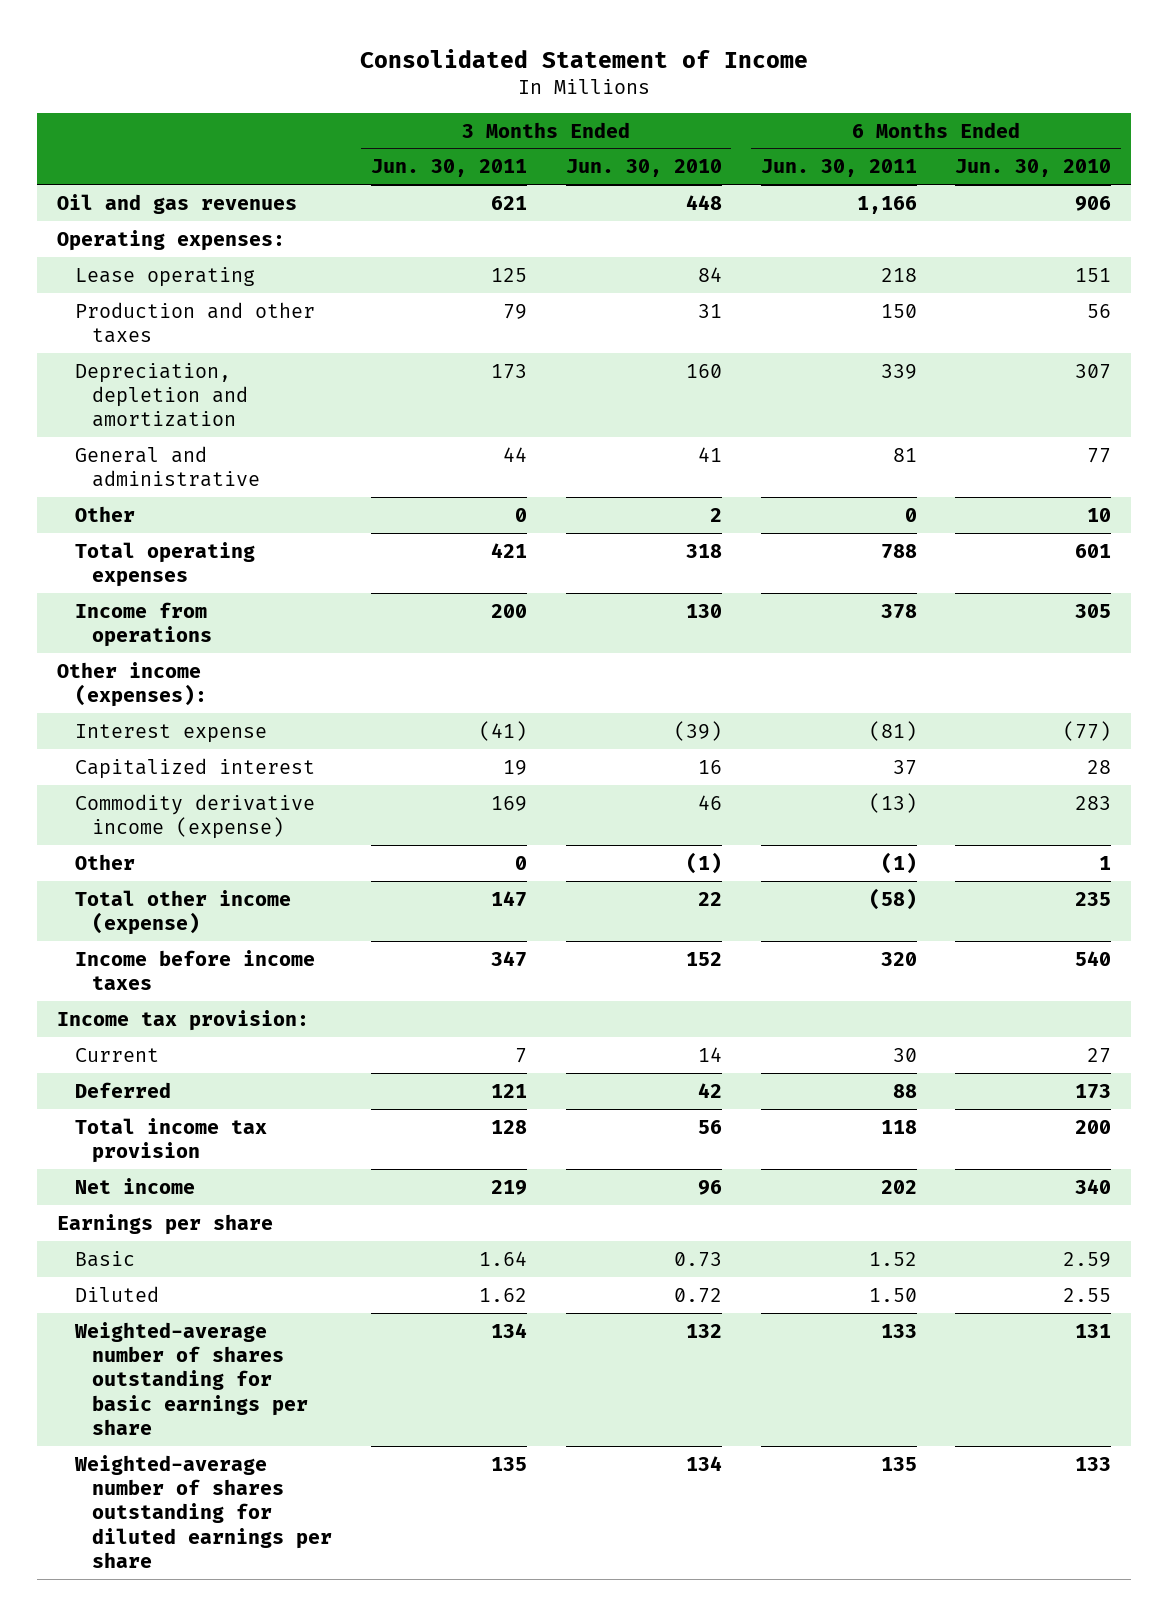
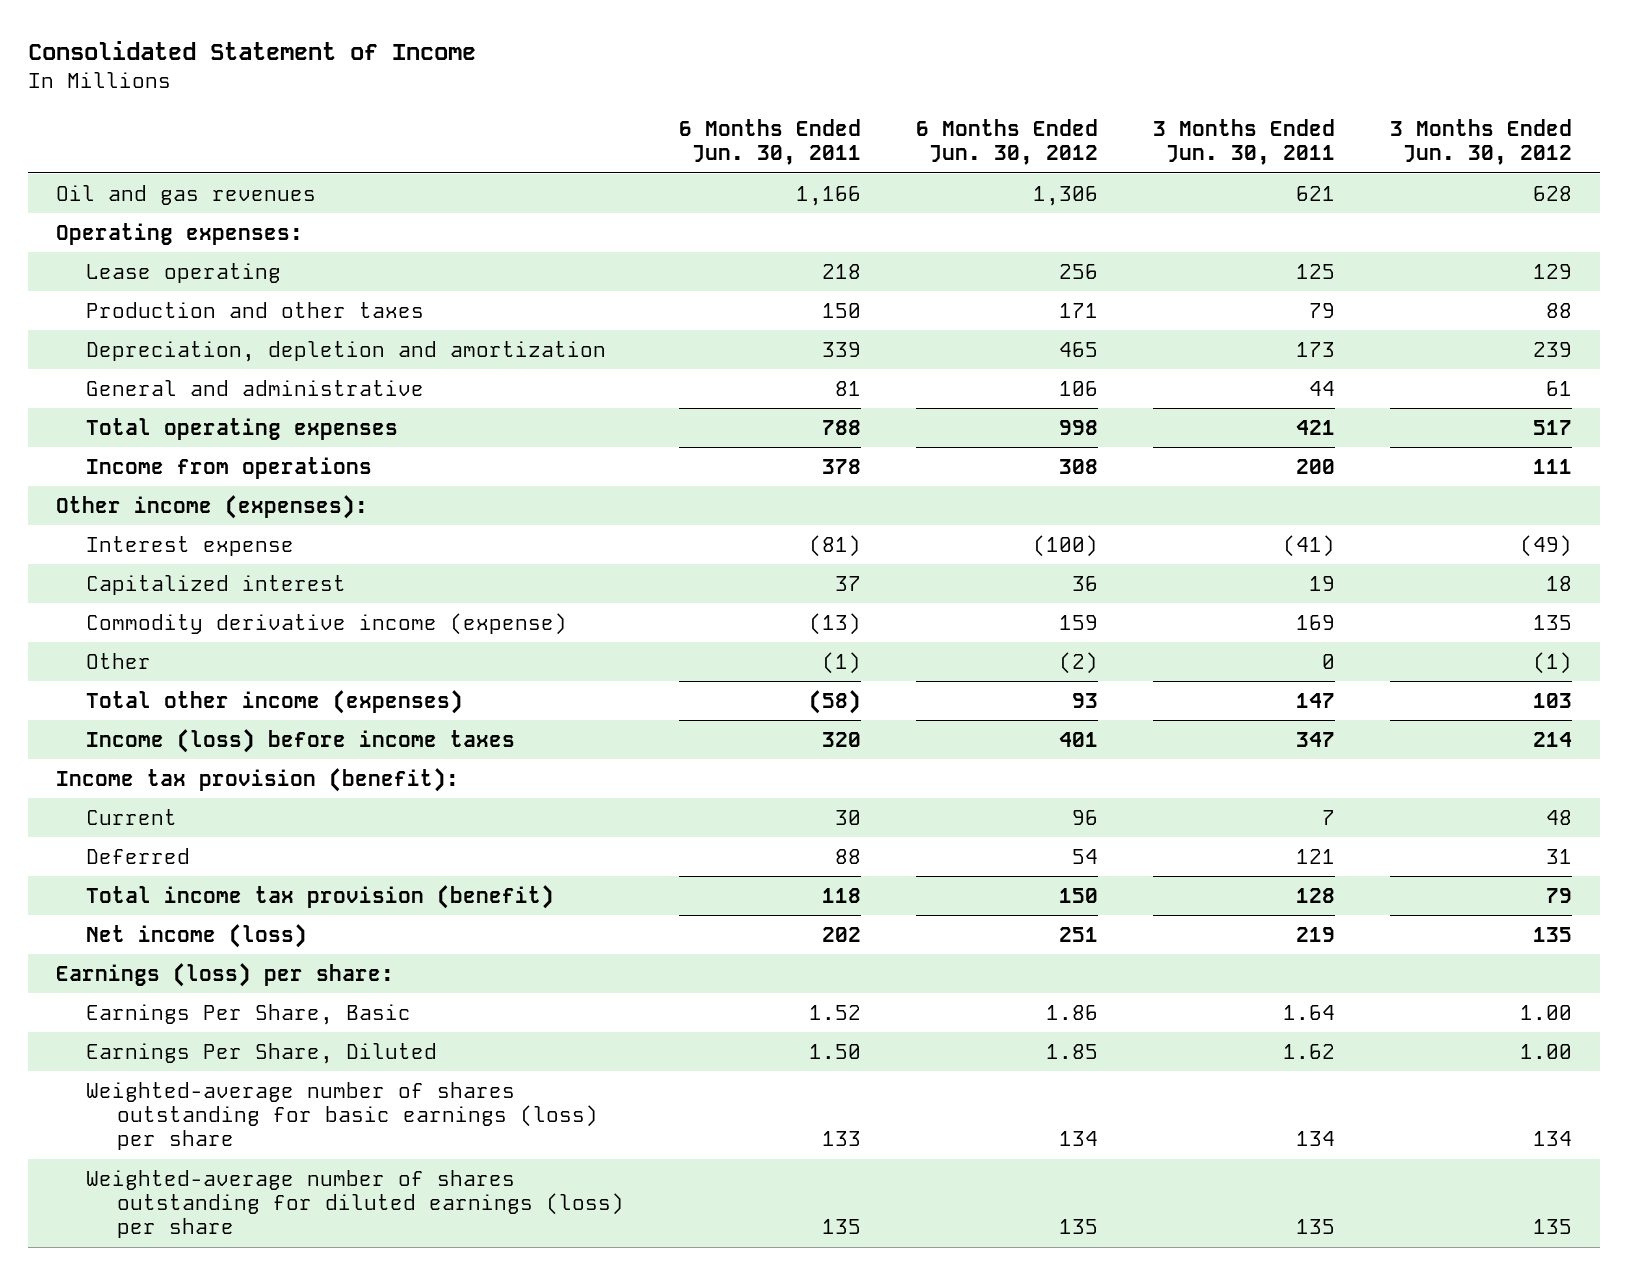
[565,159,722,178] Jun. 30, 2010 -> none
[955,159,1112,178] Jun. 30, 2010 -> none
none -> [915,118,1098,166] 6 Months Ended Jun. 30, 2012
none -> [1390,118,1573,166] 3 Months Ended Jun. 30, 2012
[74,505,135,522] Other -> none
[74,889,291,936] Total other income (expense) -> [86,689,464,714] Total other income (expenses)
[74,949,315,991] Income before income taxes -> [86,728,516,753] Income (loss) before income taxes
[56,1009,309,1031] Income tax provision: -> [55,767,459,792] Income tax provision (benefit):
[74,1117,267,1164] Total income tax provision -> [86,884,555,909] Total income tax provision (benefit)
[74,1177,195,1194] Net income -> [86,923,308,948] Net income (loss)
[56,1213,273,1235] Earnings per share -> [55,962,394,987] Earnings (loss) per share:
[74,1250,135,1267] Basic -> [86,1003,412,1025] Earnings Per Share, Basic
[74,1285,159,1302] Diluted -> [86,1042,438,1064] Earnings Per Share, Diluted
[73,1321,309,1436] Weighted-average number of shares outstanding for basic earnings per share -> [86,1081,598,1151] Weighted-average number of shares outstanding for basic earnings (loss) per share
[73,1454,333,1569] Weighted-average number of shares outstanding for diluted earnings per share -> [86,1169,624,1239] Weighted-average number of shares outstanding for diluted earnings (loss) per share

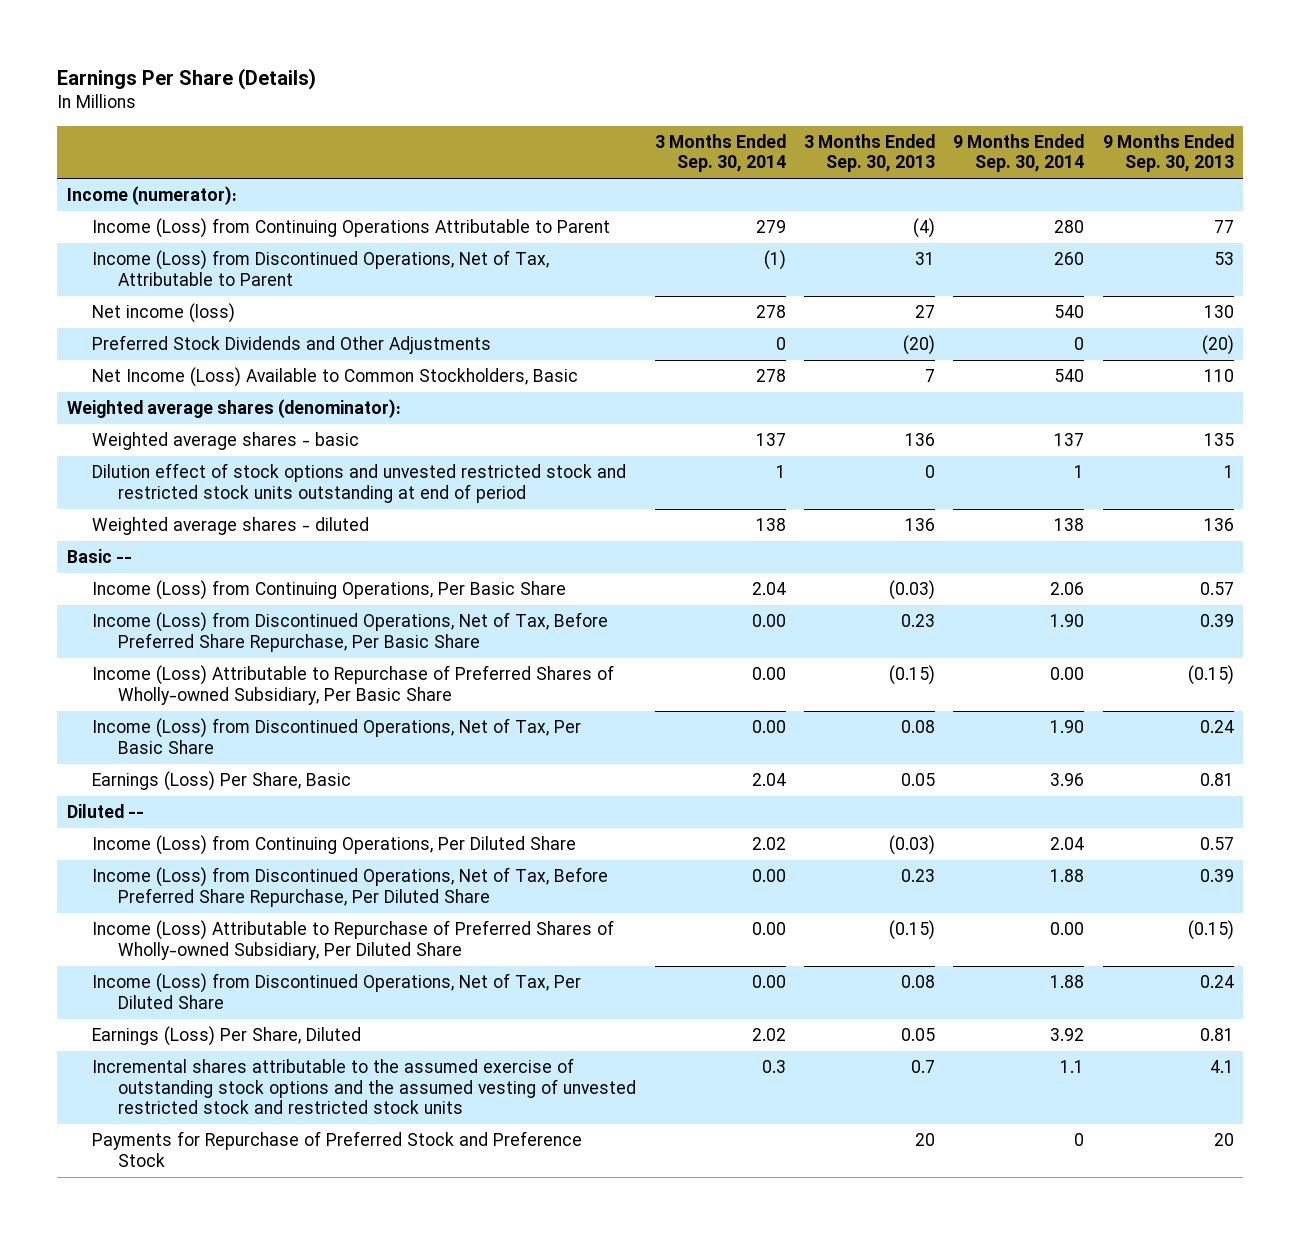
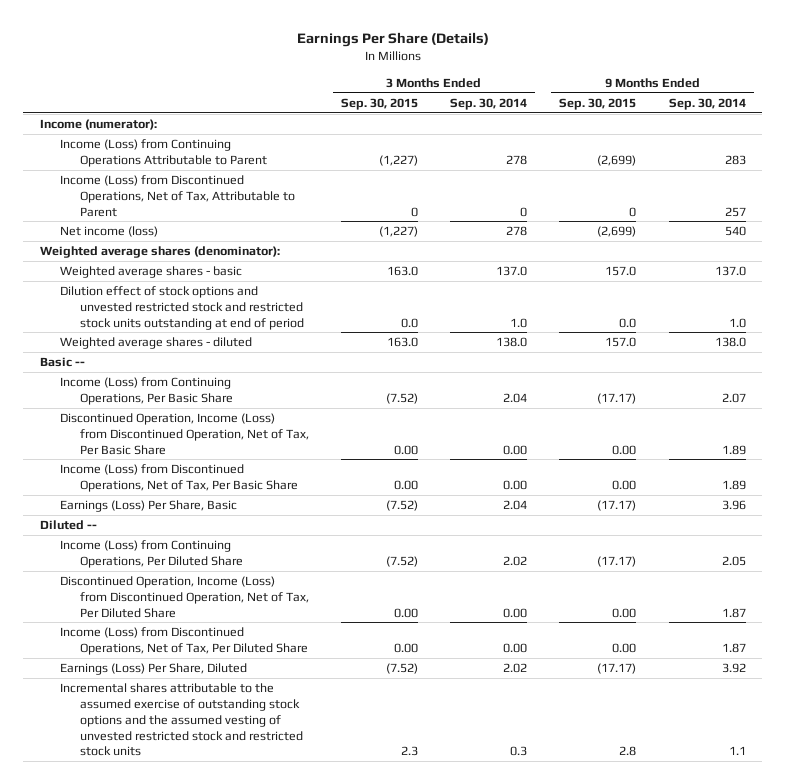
[804,134,936,173] 3 Months Ended Sep. 30, 2013 -> none
[1102,134,1234,173] 9 Months Ended Sep. 30, 2013 -> none
none -> [340,97,418,110] Sep. 30, 2015
none -> [559,97,637,110] Sep. 30, 2015
[755,220,786,234] 279 -> [506,154,528,165] 278
[1054,220,1085,234] 280 -> [724,154,746,165] 283
[763,250,786,271] (1) -> [520,206,528,217] 0
[1054,252,1085,266] 260 -> [724,206,746,217] 257
[92,335,492,355] Preferred Stock Dividends and Other Adjustments -> none
[92,367,579,388] Net Income (Loss) Available to Common Stockholders, Basic -> none
[755,433,786,447] 137 -> [496,266,528,277] 137.0
[1054,433,1085,447] 137 -> [714,266,746,277] 137.0
[775,465,786,479] 1 -> [510,317,528,328] 1.0
[1074,465,1085,479] 1 -> [728,317,746,328] 1.0
[755,518,786,532] 138 -> [496,337,528,348] 138.0
[1054,518,1085,532] 138 -> [714,337,746,348] 138.0
[92,665,615,705] Income (Loss) Attributable to Repurchase of Preferred Shares of Wholly-owned Subsidiary, Per Basic Share -> none
[1050,582,1085,596] 2.06 -> [721,392,746,403] 2.07
[92,612,609,652] Income (Loss) from Discontinued Operations, Net of Tax, Before Preferred Share Repurchase, Per Basic Share -> [59,413,309,455] Discontinued Operation, Income (Loss) from Discontinued Operation, Net of Tax, Per Basic Share
[1050,614,1085,628] 1.90 -> [721,444,746,455] 1.89
[1050,720,1085,734] 1.90 -> [721,479,746,490] 1.89
[92,920,615,960] Income (Loss) Attributable to Repurchase of Preferred Shares of Wholly-owned Subsidiary, Per Diluted Share -> none
[1050,837,1085,851] 2.04 -> [721,555,746,566] 2.05
[92,867,609,907] Income (Loss) from Discontinued Operations, Net of Tax, Before Preferred Share Repurchase, Per Diluted Share -> [59,576,309,618] Discontinued Operation, Income (Loss) from Discontinued Operation, Net of Tax, Per Diluted Share
[1050,869,1085,883] 1.88 -> [721,607,746,618] 1.87
[1050,975,1085,989] 1.88 -> [721,642,746,653] 1.87
[92,1131,583,1167] Payments for Repurchase of Preferred Stock and Preference Stock -> none

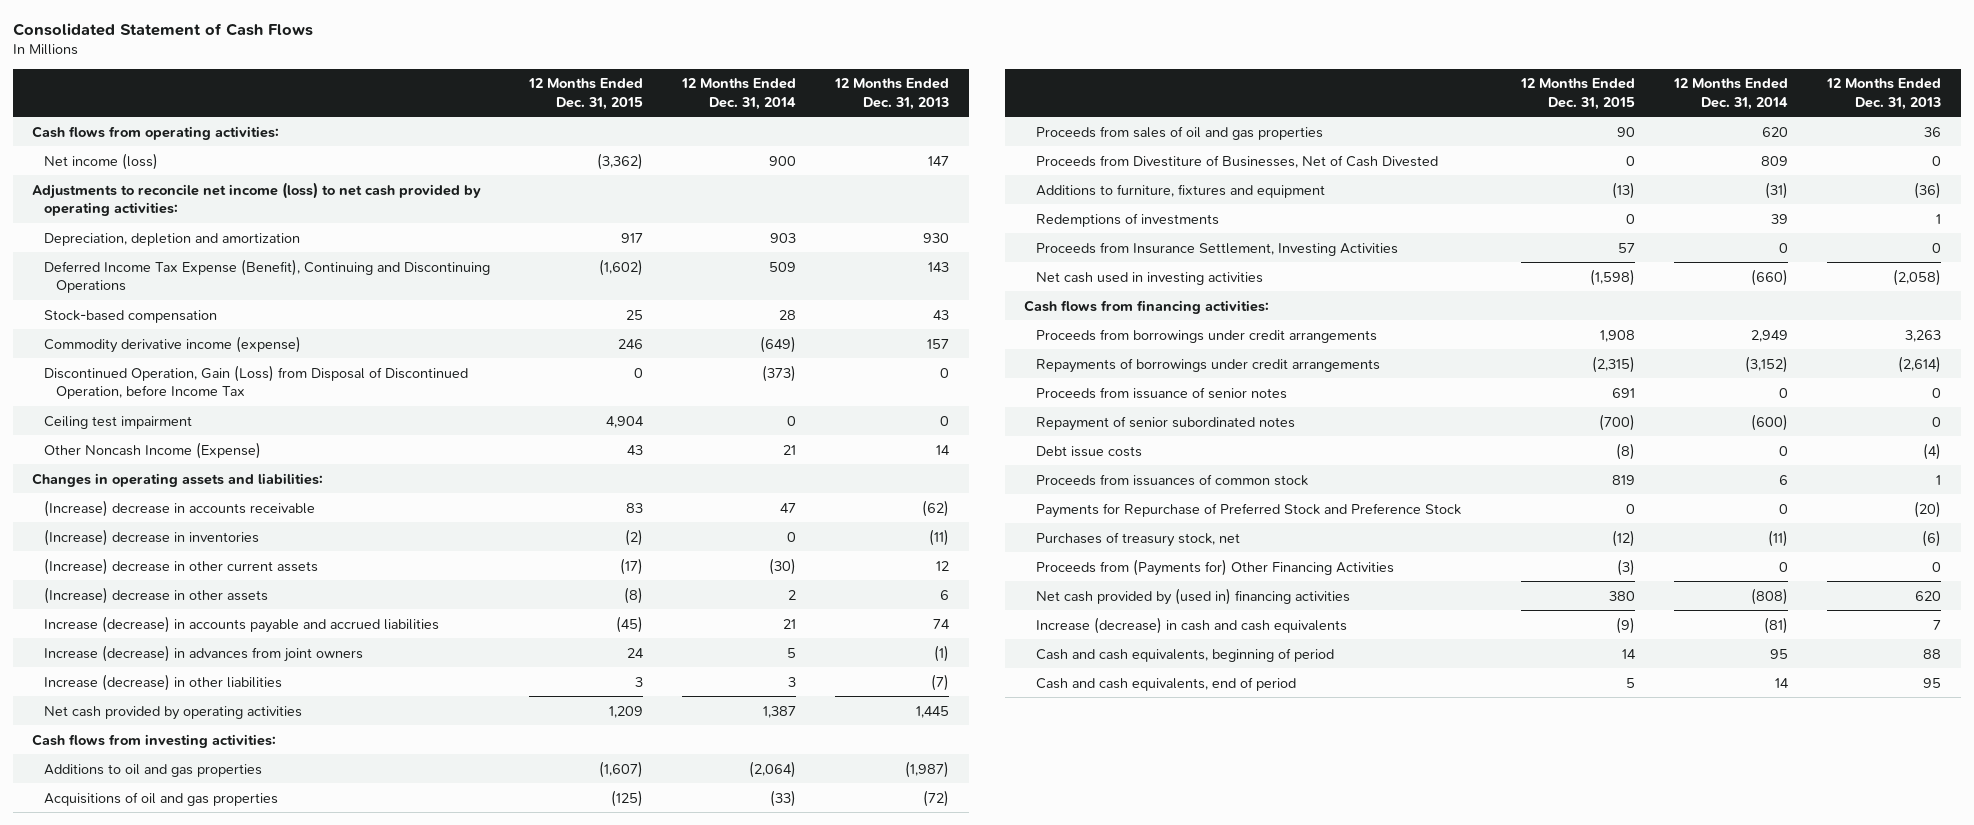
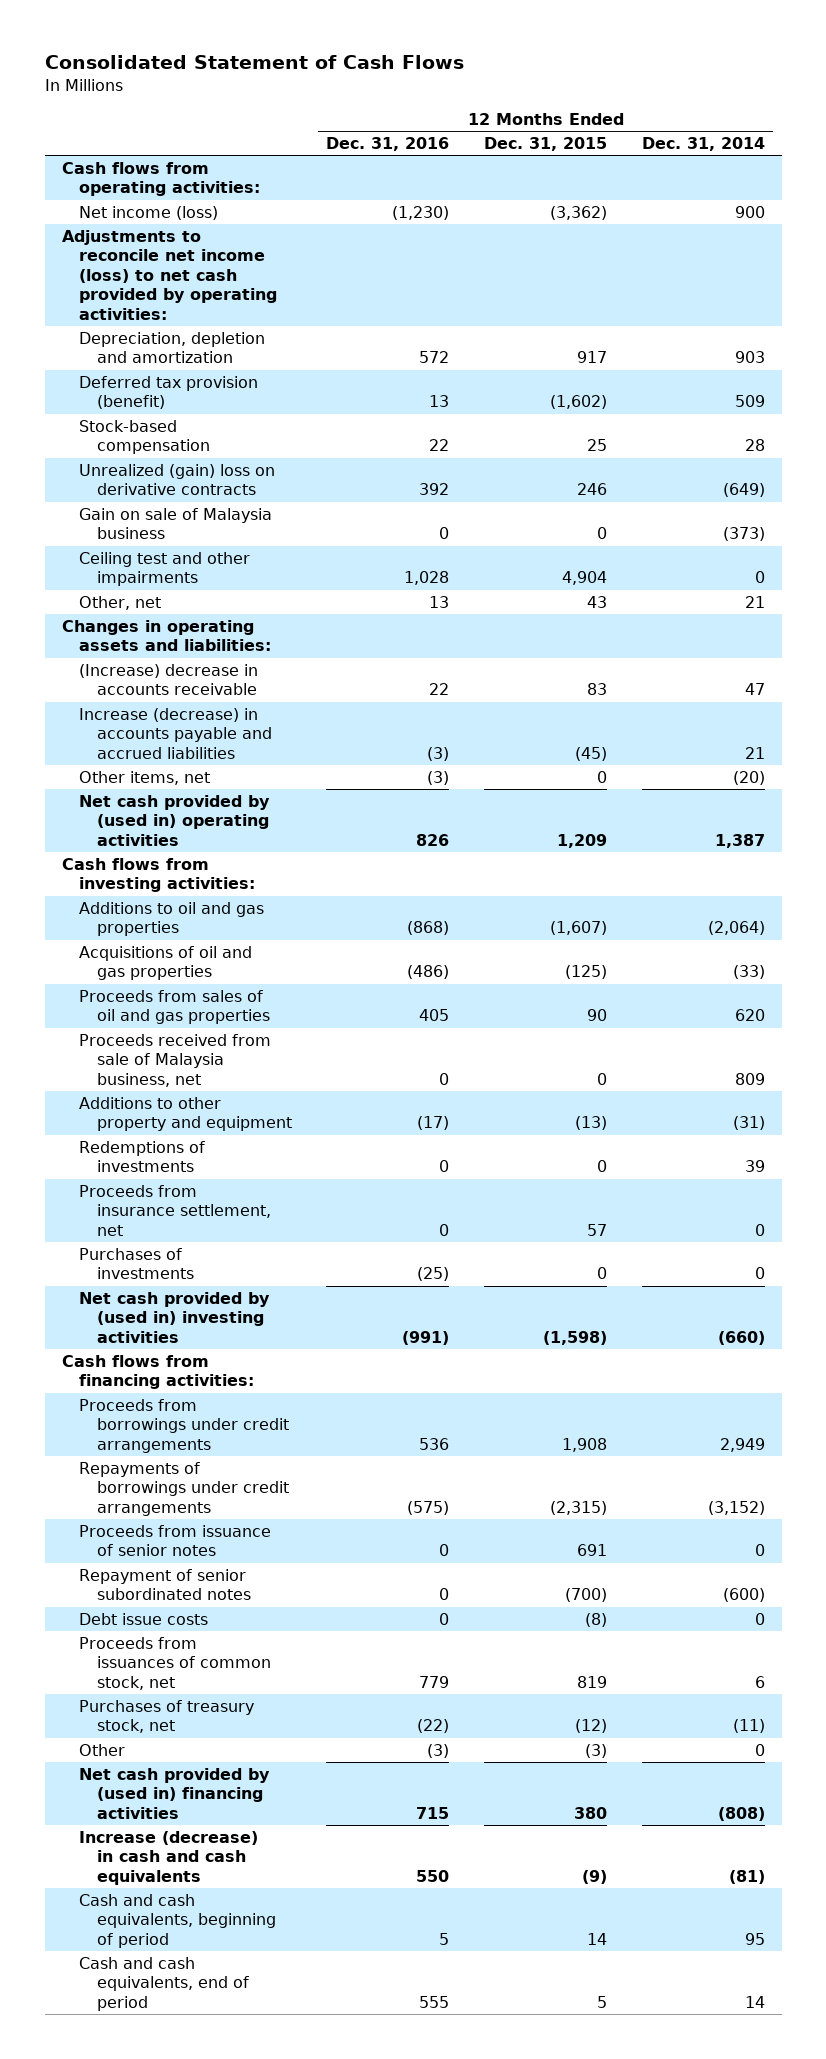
[834,78,950,110] 12 Months Ended Dec. 31, 2013 -> none
none -> [326,137,450,152] Dec. 31, 2016
[43,258,490,293] Deferred Income Tax Expense (Benefit), Continuing and Discontinuing Operations -> [79,375,259,410] Deferred tax provision (benefit)
[43,335,301,353] Commodity derivative income (expense) -> [79,463,276,496] Unrealized (gain) loss on derivative contracts
[43,364,468,399] Discontinued Operation, Gain (Loss) from Disposal of Discontinued Operation, before Income Tax -> [79,507,273,540] Gain on sale of Malaysia business
[43,415,192,429] Ceiling test impairment -> [79,551,251,587] Ceiling test and other impairments
[43,441,261,459] Other Noncash Income (Expense) -> [79,595,162,610] Other, net
[43,528,259,546] (Increase) decrease in inventories -> none
[43,557,318,575] (Increase) decrease in other current assets -> none
[43,586,268,604] (Increase) decrease in other assets -> none
[43,644,363,662] Increase (decrease) in advances from joint owners -> none
[43,673,282,691] Increase (decrease) in other liabilities -> none
none -> [79,770,211,785] Other items, net
[43,705,302,720] Net cash provided by operating activities -> [79,794,271,846] Net cash provided by (used in) operating activities
[1036,154,1439,168] Proceeds from Divestiture of Businesses, Net of Cash Divested -> [79,1033,272,1087] Proceeds received from sale of Malaysia business, net
[1036,183,1326,198] Additions to furniture, fixtures and equipment -> [79,1096,292,1132] Additions to other property and equipment
[1036,241,1399,256] Proceeds from Insurance Settlement, Investing Activities -> [79,1184,271,1236] Proceeds from insurance settlement, net
none -> [79,1247,194,1280] Purchases of investments
[1036,271,1264,285] Net cash used in investing activities -> [79,1291,271,1343] Net cash provided by (used in) investing activities
[1036,502,1462,518] Payments for Repurchase of Preferred Stock and Preference Stock -> none
[1036,473,1309,486] Proceeds from issuances of common stock -> [79,1636,271,1690] Proceeds from issuances of common stock, net
[1036,558,1395,576] Proceeds from (Payments for) Other Financing Activities -> [79,1743,126,1756] Other

